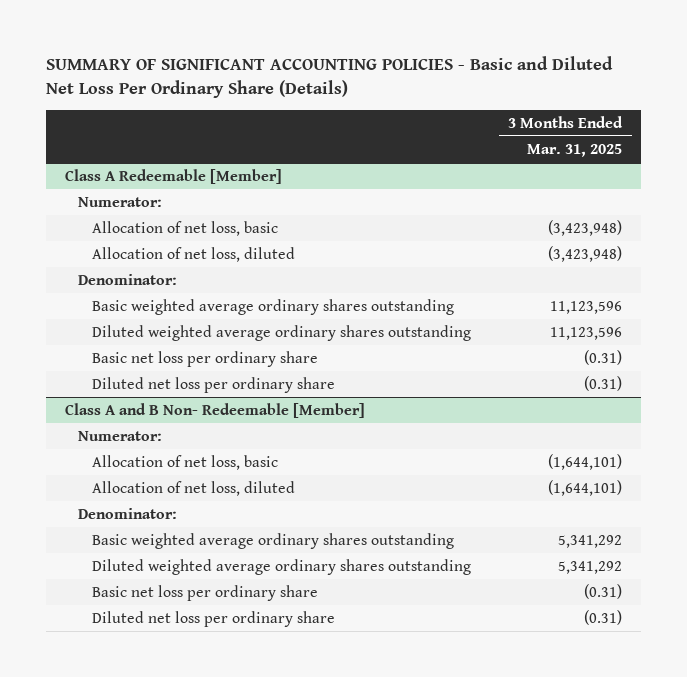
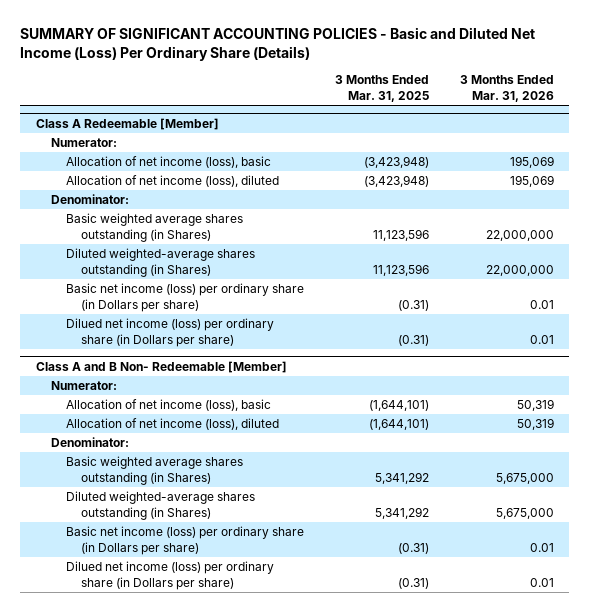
[46,56,614,99] SUMMARY OF SIGNIFICANT ACCOUNTING POLICIES - Basic and Diluted Net Loss Per Ordinary Share (Details) -> [20,27,536,62] SUMMARY OF SIGNIFICANT ACCOUNTING POLICIES - Basic and Diluted Net Income (Loss) Per Ordinary Share (Details)
none -> [459,75,554,102] 3 Months Ended Mar. 31, 2026
[92,220,279,236] Allocation of net loss, basic -> [66,156,272,169] Allocation of net income (loss), basic
[92,246,296,262] Allocation of net loss, diluted -> [66,175,280,188] Allocation of net income (loss), diluted
[92,298,455,315] Basic weighted average ordinary shares outstanding -> [66,213,244,242] Basic weighted average shares outstanding (in Shares)
[92,324,472,341] Diluted weighted average ordinary shares outstanding -> [66,248,256,277] Diluted weighted-average shares outstanding (in Shares)
[92,350,319,367] Basic net loss per ordinary share -> [66,283,305,312] Basic net income (loss) per ordinary share (in Dollars per share)
[92,376,336,393] Diluted net loss per ordinary share -> [66,318,275,347] Dilued net income (loss) per ordinary share (in Dollars per share)
[92,454,279,470] Allocation of net loss, basic -> [66,399,272,412] Allocation of net income (loss), basic
[92,480,296,496] Allocation of net loss, diluted -> [66,418,280,431] Allocation of net income (loss), diluted
[92,532,455,549] Basic weighted average ordinary shares outstanding -> [66,456,244,485] Basic weighted average shares outstanding (in Shares)
[92,558,472,575] Diluted weighted average ordinary shares outstanding -> [66,491,256,520] Diluted weighted-average shares outstanding (in Shares)
[92,584,319,601] Basic net loss per ordinary share -> [66,526,305,555] Basic net income (loss) per ordinary share (in Dollars per share)
[92,610,336,627] Diluted net loss per ordinary share -> [66,561,275,590] Dilued net income (loss) per ordinary share (in Dollars per share)

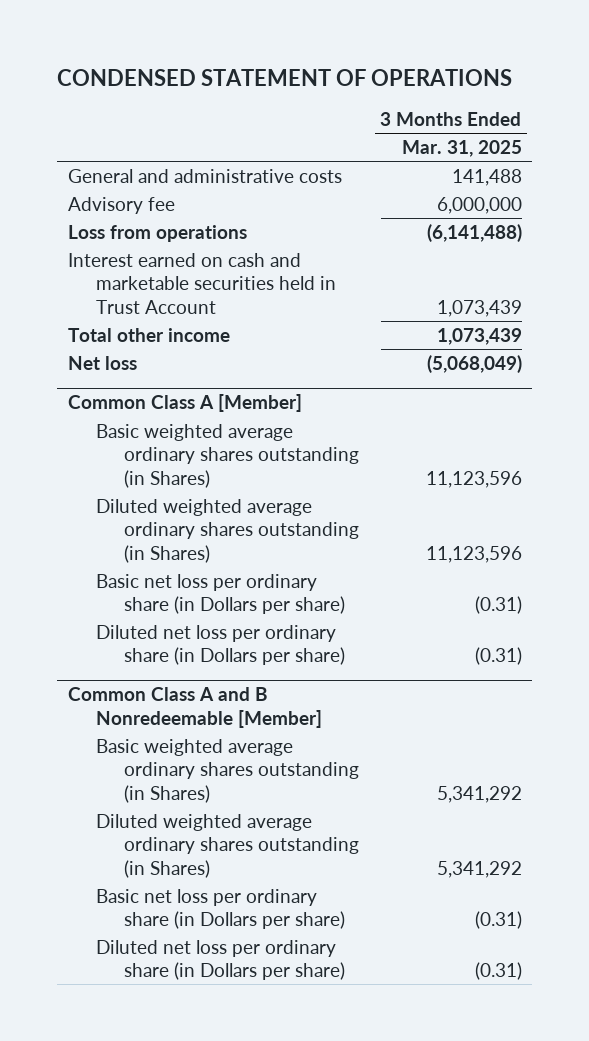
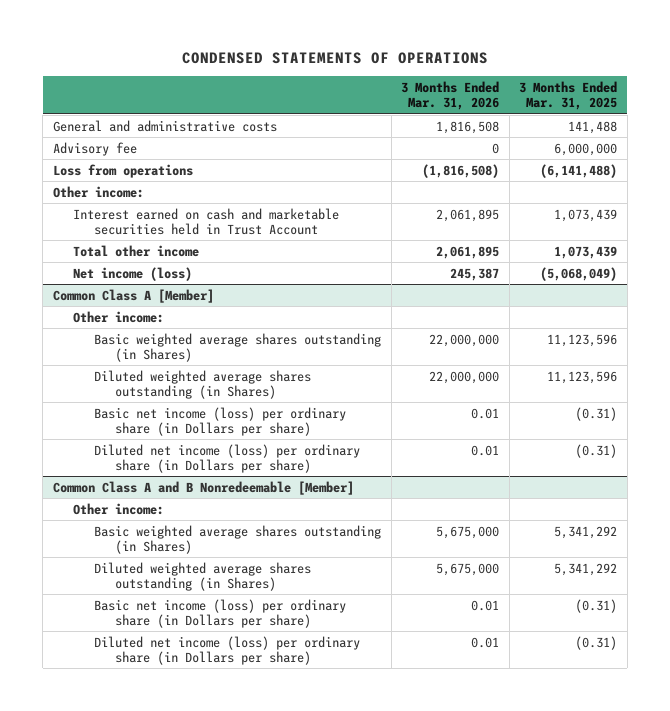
[57,69,513,87] CONDENSED STATEMENT OF OPERATIONS -> [181,52,488,65] CONDENSED STATEMENTS OF OPERATIONS
none -> [401,80,500,111] 3 Months Ended Mar. 31, 2026
none -> [52,185,144,198] Other income:
[67,355,137,370] Net loss -> [73,266,193,281] Net income (loss)
none -> [73,310,165,323] Other income:
[96,423,360,488] Basic weighted average ordinary shares outstanding (in Shares) -> [94,332,382,362] Basic weighted average shares outstanding (in Shares)
[96,498,360,563] Diluted weighted average ordinary shares outstanding (in Shares) -> [94,369,312,399] Diluted weighted average shares outstanding (in Shares)
[96,573,346,615] Basic net loss per ordinary share (in Dollars per share) -> [94,406,347,436] Basic net income (loss) per ordinary share (in Dollars per share)
[96,624,346,666] Diluted net loss per ordinary share (in Dollars per share) -> [94,443,361,473] Diluted net income (loss) per ordinary share (in Dollars per share)
none -> [73,502,165,515] Other income:
[96,738,360,803] Basic weighted average ordinary shares outstanding (in Shares) -> [94,524,382,554] Basic weighted average shares outstanding (in Shares)
[96,813,360,878] Diluted weighted average ordinary shares outstanding (in Shares) -> [94,561,312,591] Diluted weighted average shares outstanding (in Shares)
[96,888,346,930] Basic net loss per ordinary share (in Dollars per share) -> [94,598,347,628] Basic net income (loss) per ordinary share (in Dollars per share)
[96,939,346,981] Diluted net loss per ordinary share (in Dollars per share) -> [94,635,361,665] Diluted net income (loss) per ordinary share (in Dollars per share)

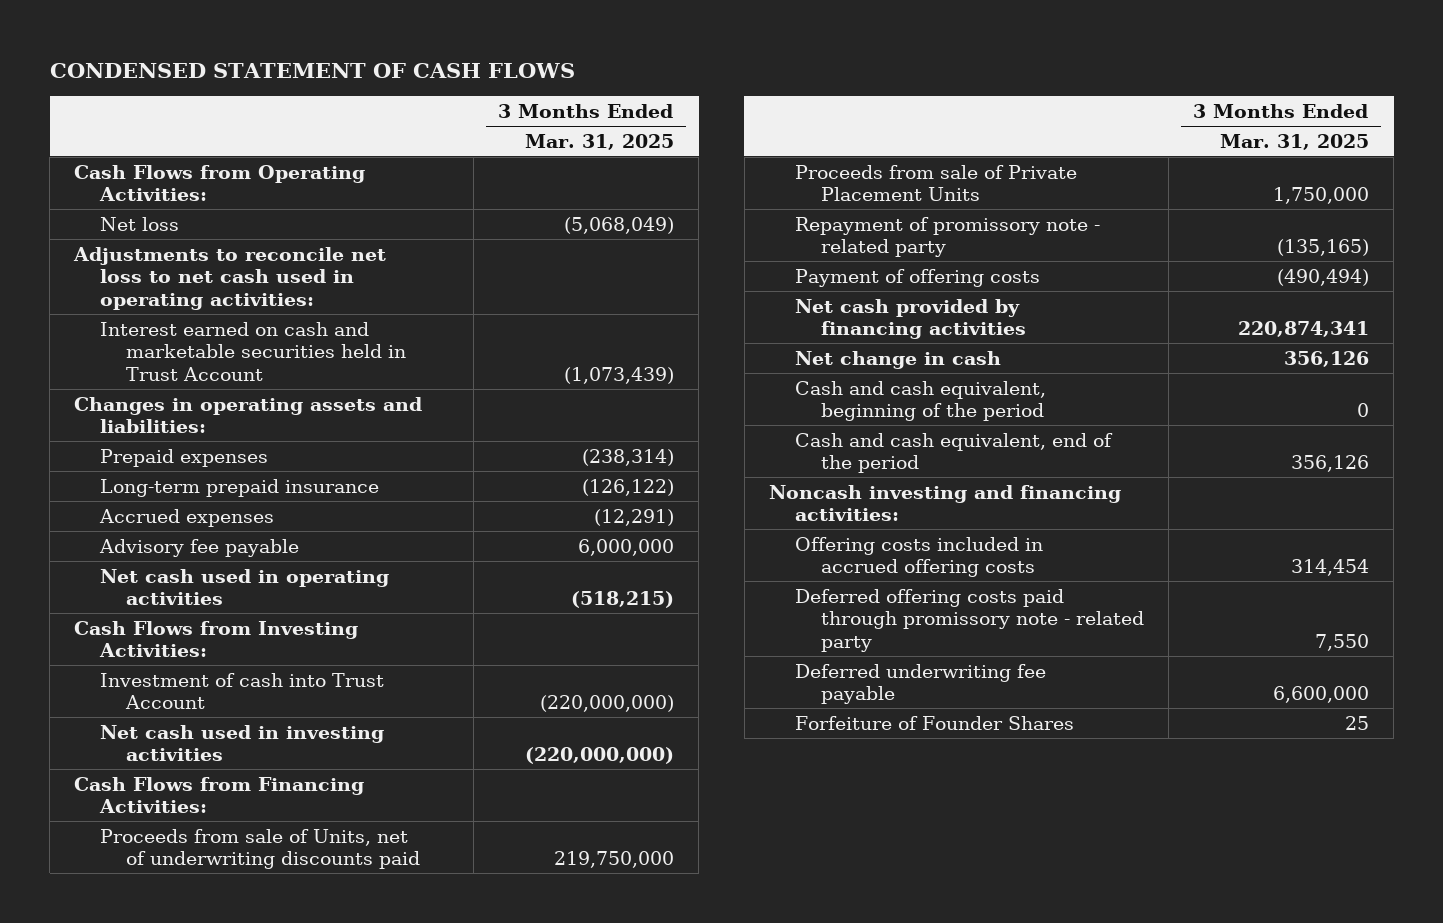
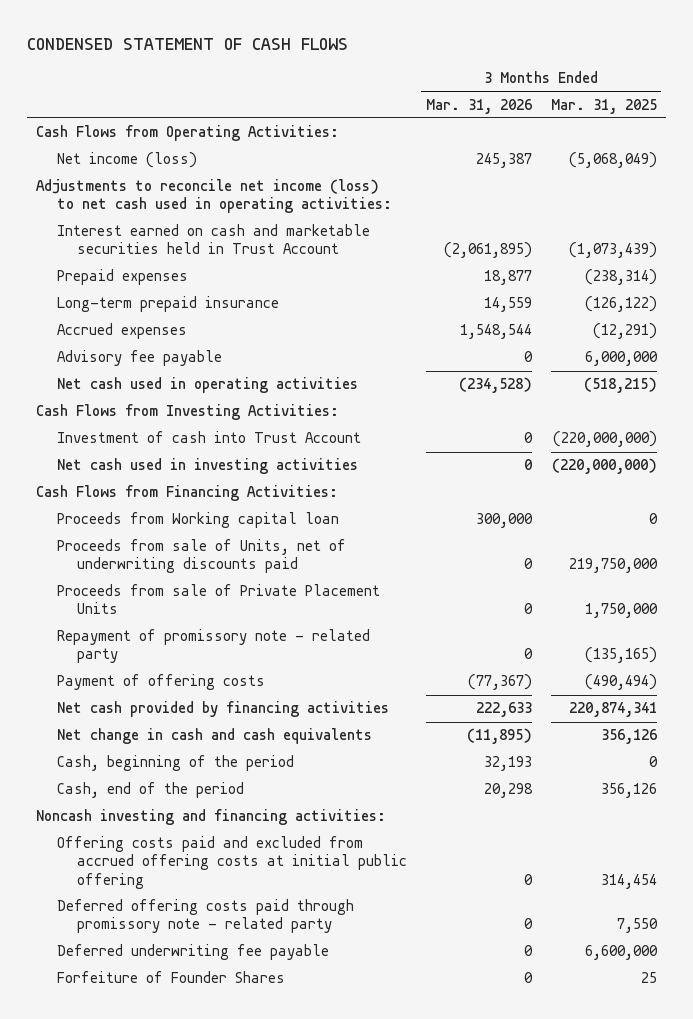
none -> [425,98,532,114] Mar. 31, 2026
[100,216,180,231] Net loss -> [56,152,197,169] Net income (loss)
[73,246,387,310] Adjustments to reconcile net loss to net cash used in operating activities: -> [36,179,392,214] Adjustments to reconcile net income (loss) to net cash used in operating activities:
[74,396,423,434] Changes in operating assets and liabilities: -> none
none -> [56,512,339,529] Proceeds from Working capital loan
[795,350,1002,369] Net change in cash -> [56,728,372,745] Net change in cash and cash equivalents
[795,380,1047,422] Cash and cash equivalent, beginning of the period -> [56,755,294,772] Cash, beginning of the period
[795,432,1114,474] Cash and cash equivalent, end of the period -> [56,782,244,799] Cash, end of the period
[795,536,1044,578] Offering costs included in accrued offering costs -> [56,836,408,889] Offering costs paid and excluded from accrued offering costs at initial public offering

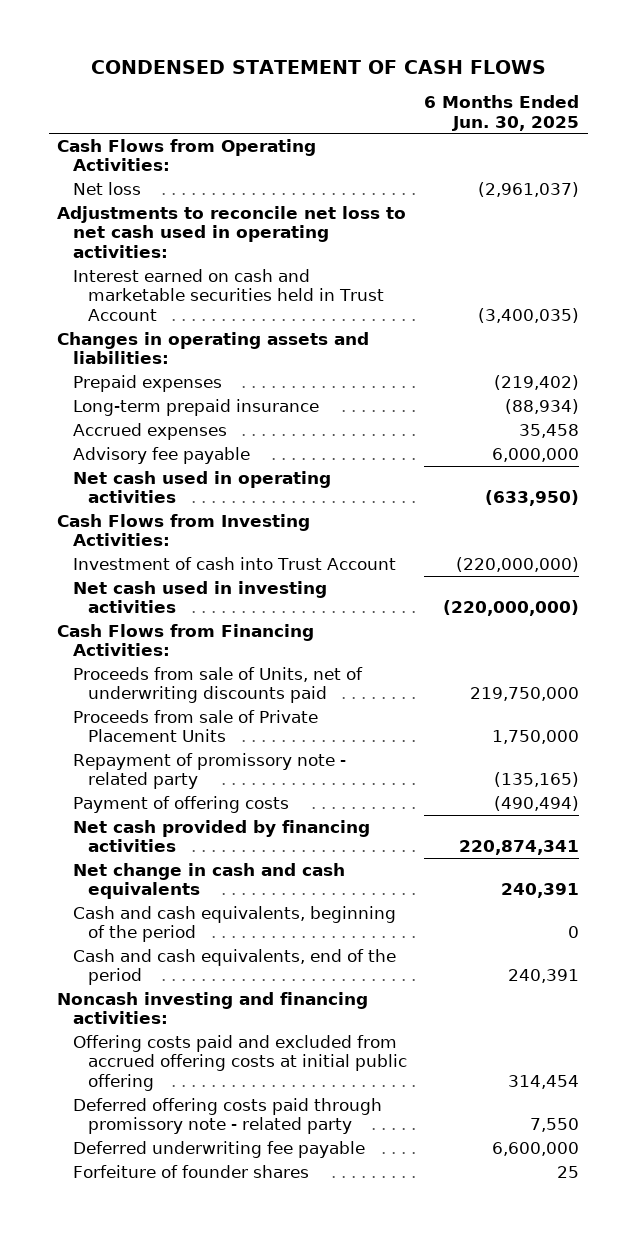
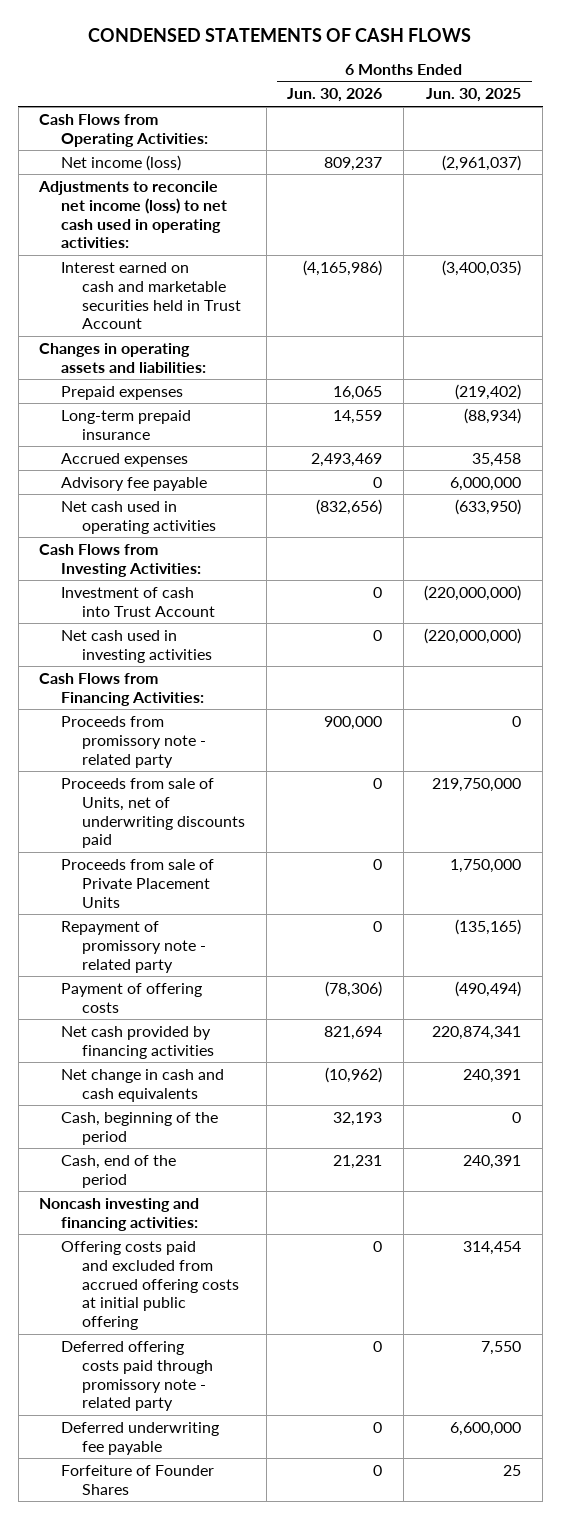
[91,59,547,74] CONDENSED STATEMENT OF CASH FLOWS -> [88,28,472,43] CONDENSED STATEMENTS OF CASH FLOWS
none -> [287,88,383,103] Jun. 30, 2026
[72,181,141,195] Net loss -> [60,154,181,171] Net income (loss)
[57,205,407,258] Adjustments to reconcile net loss to net cash used in operating activities: -> [38,180,227,249] Adjustments to reconcile net income (loss) to net cash used in operating activities:
none -> [60,715,207,768] Proceeds from promissory note - related party
[72,905,396,943] Cash and cash equivalents, beginning of the period -> [60,1111,218,1145] Cash, beginning of the period
[72,948,396,986] Cash and cash equivalents, end of the period -> [60,1154,176,1188] Cash, end of the period
[72,1164,309,1178] Forfeiture of founder shares -> [60,1464,214,1495] Forfeiture of Founder Shares

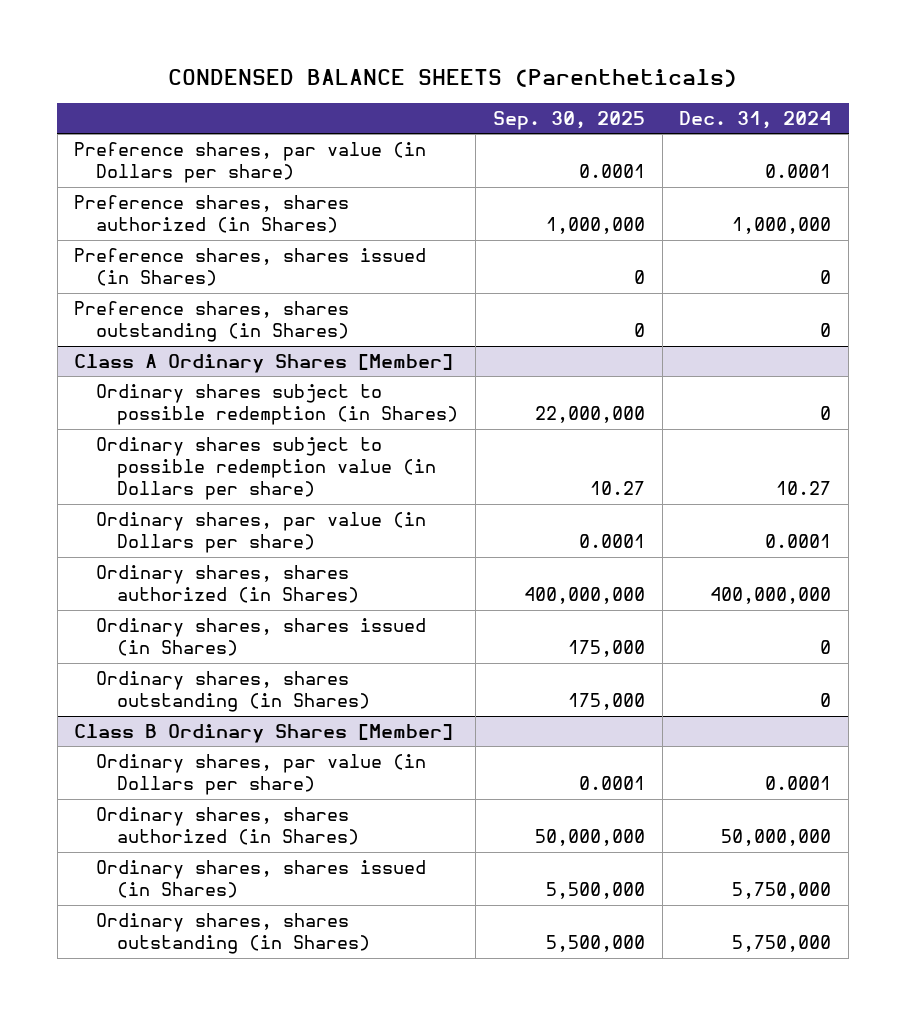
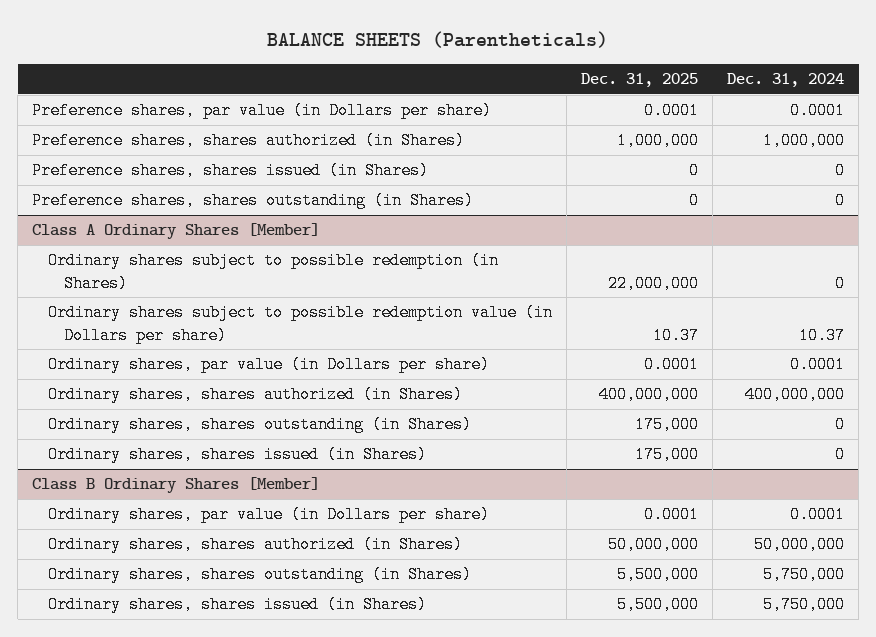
[167,69,737,88] CONDENSED BALANCE SHEETS (Parentheticals) -> [267,30,609,48] BALANCE SHEETS (Parentheticals)
[492,111,645,131] Sep. 30, 2025 -> none
none -> [581,73,699,88] Dec. 31, 2025
[776,481,832,496] 10.27 -> [799,327,846,345] 10.37
[95,618,426,657] Ordinary shares, shares issued (in Shares) -> [48,446,428,464] Ordinary shares, shares issued (in Shares)
[95,860,426,899] Ordinary shares, shares issued (in Shares) -> [48,596,428,614] Ordinary shares, shares issued (in Shares)

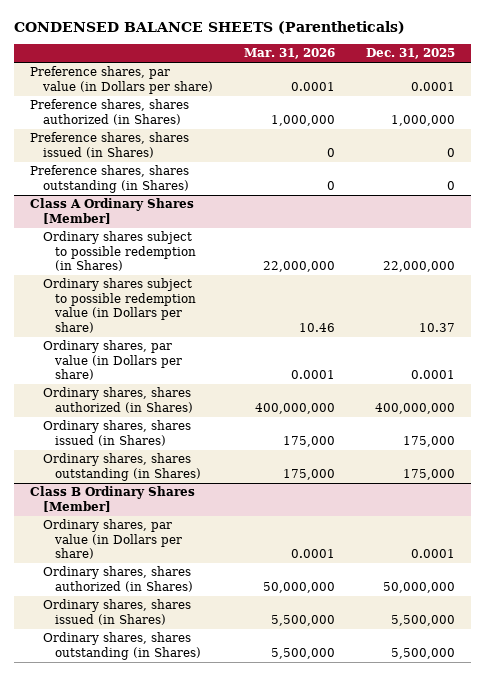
[267,30,609,48] BALANCE SHEETS (Parentheticals) -> [14,21,406,35] CONDENSED BALANCE SHEETS (Parentheticals)
[727,73,845,88] Dec. 31, 2024 -> none
none -> [243,48,335,60] Mar. 31, 2026
[48,416,473,434] Ordinary shares, shares outstanding (in Shares) -> [42,453,202,481] Ordinary shares, shares outstanding (in Shares)
[48,566,473,584] Ordinary shares, shares outstanding (in Shares) -> [42,632,202,660] Ordinary shares, shares outstanding (in Shares)

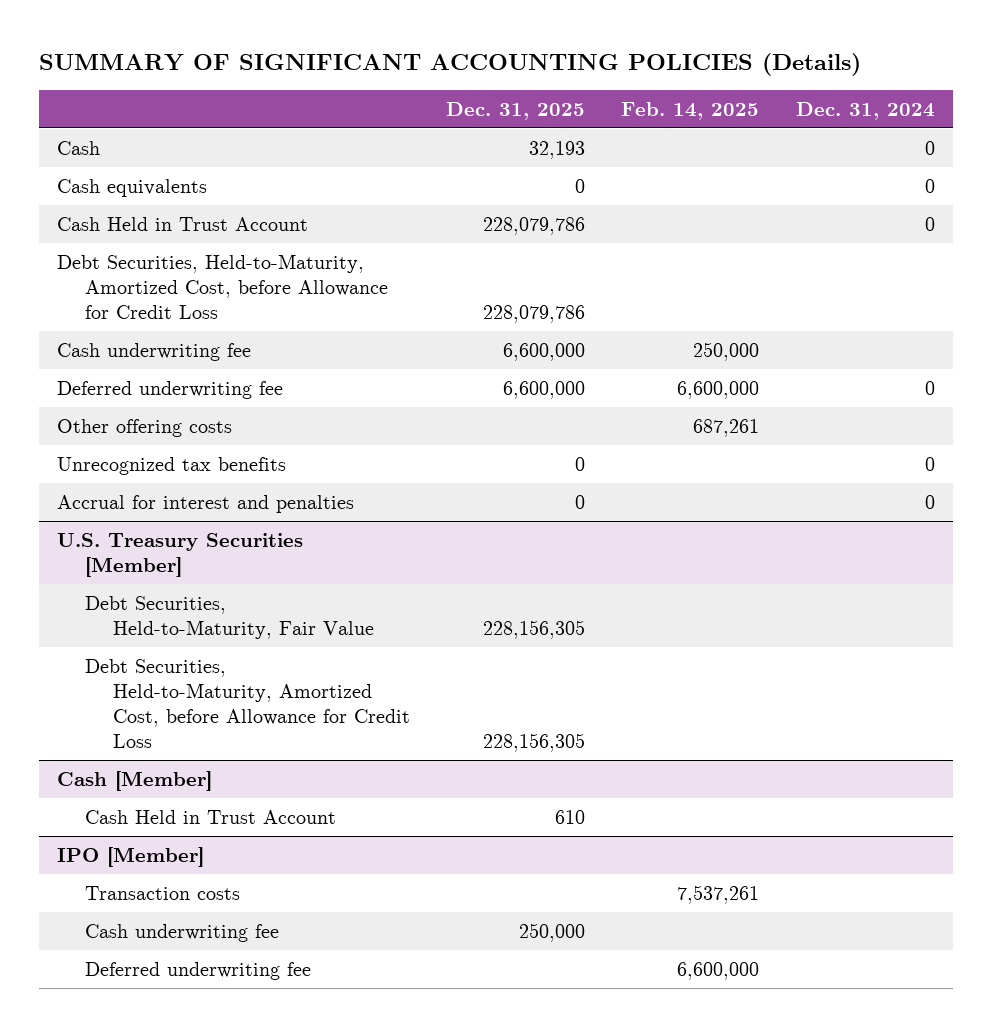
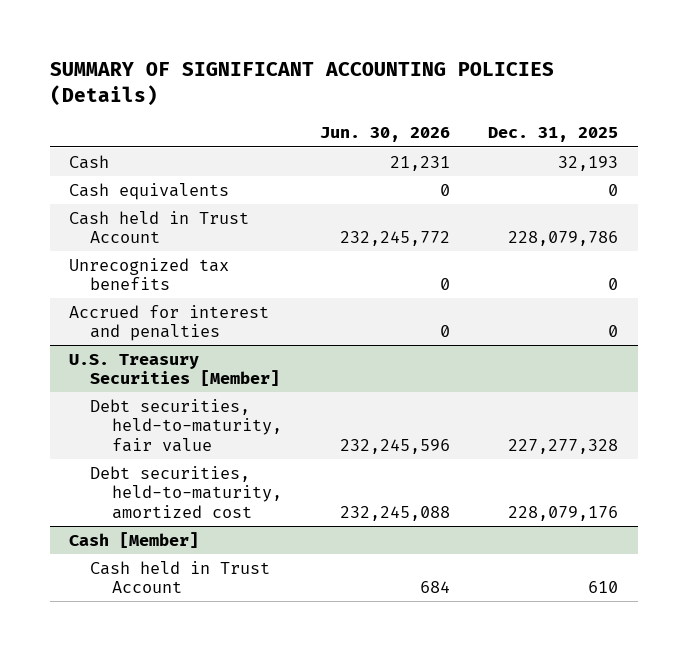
[621,102,760,121] Feb. 14, 2025 -> none
[795,102,935,121] Dec. 31, 2024 -> none
none -> [320,127,451,143] Jun. 30, 2026
[56,253,388,320] Debt Securities, Held-to-Maturity, Amortized Cost, before Allowance for Credit Loss -> none
[56,342,251,361] Cash underwriting fee -> none
[56,380,283,399] Deferred underwriting fee -> none
[56,418,232,437] Other offering costs -> none
[56,216,308,231] Cash Held in Trust Account -> [69,210,250,244] Cash held in Trust Account
[56,494,354,513] Accrual for interest and penalties -> [69,304,270,342] Accrued for interest and penalties
[84,595,375,639] Debt Securities, Held-to-Maturity, Fair Value -> [90,398,282,452] Debt securities, held-to-maturity, fair value
[483,619,586,639] 228,156,305 -> [508,438,619,454] 227,277,328
[84,658,411,749] Debt Securities, Held-to-Maturity, Amortized Cost, before Allowance for Credit Loss -> [90,465,282,519] Debt securities, held-to-maturity, amortized cost
[483,733,586,753] 228,156,305 -> [508,505,619,521] 228,079,176
[56,846,204,867] IPO [Member] -> none
[84,885,240,900] Transaction costs -> none
[84,923,279,942] Cash underwriting fee -> none
[84,961,311,980] Deferred underwriting fee -> none
[84,809,336,824] Cash Held in Trust Account -> [90,560,271,594] Cash held in Trust Account

